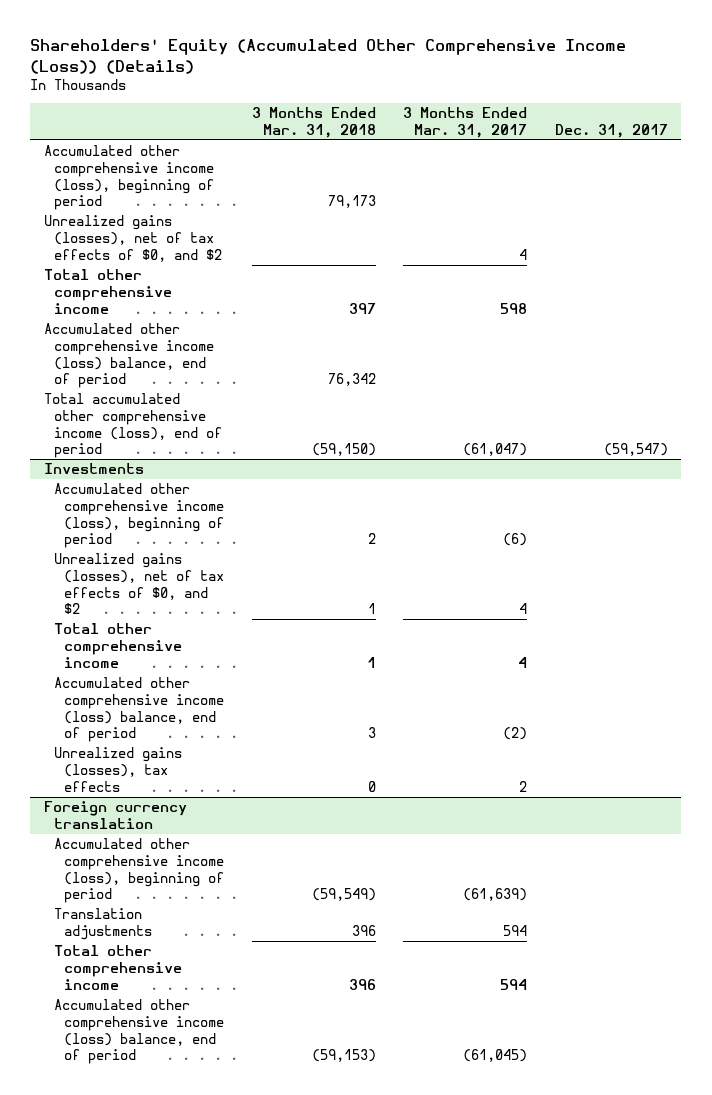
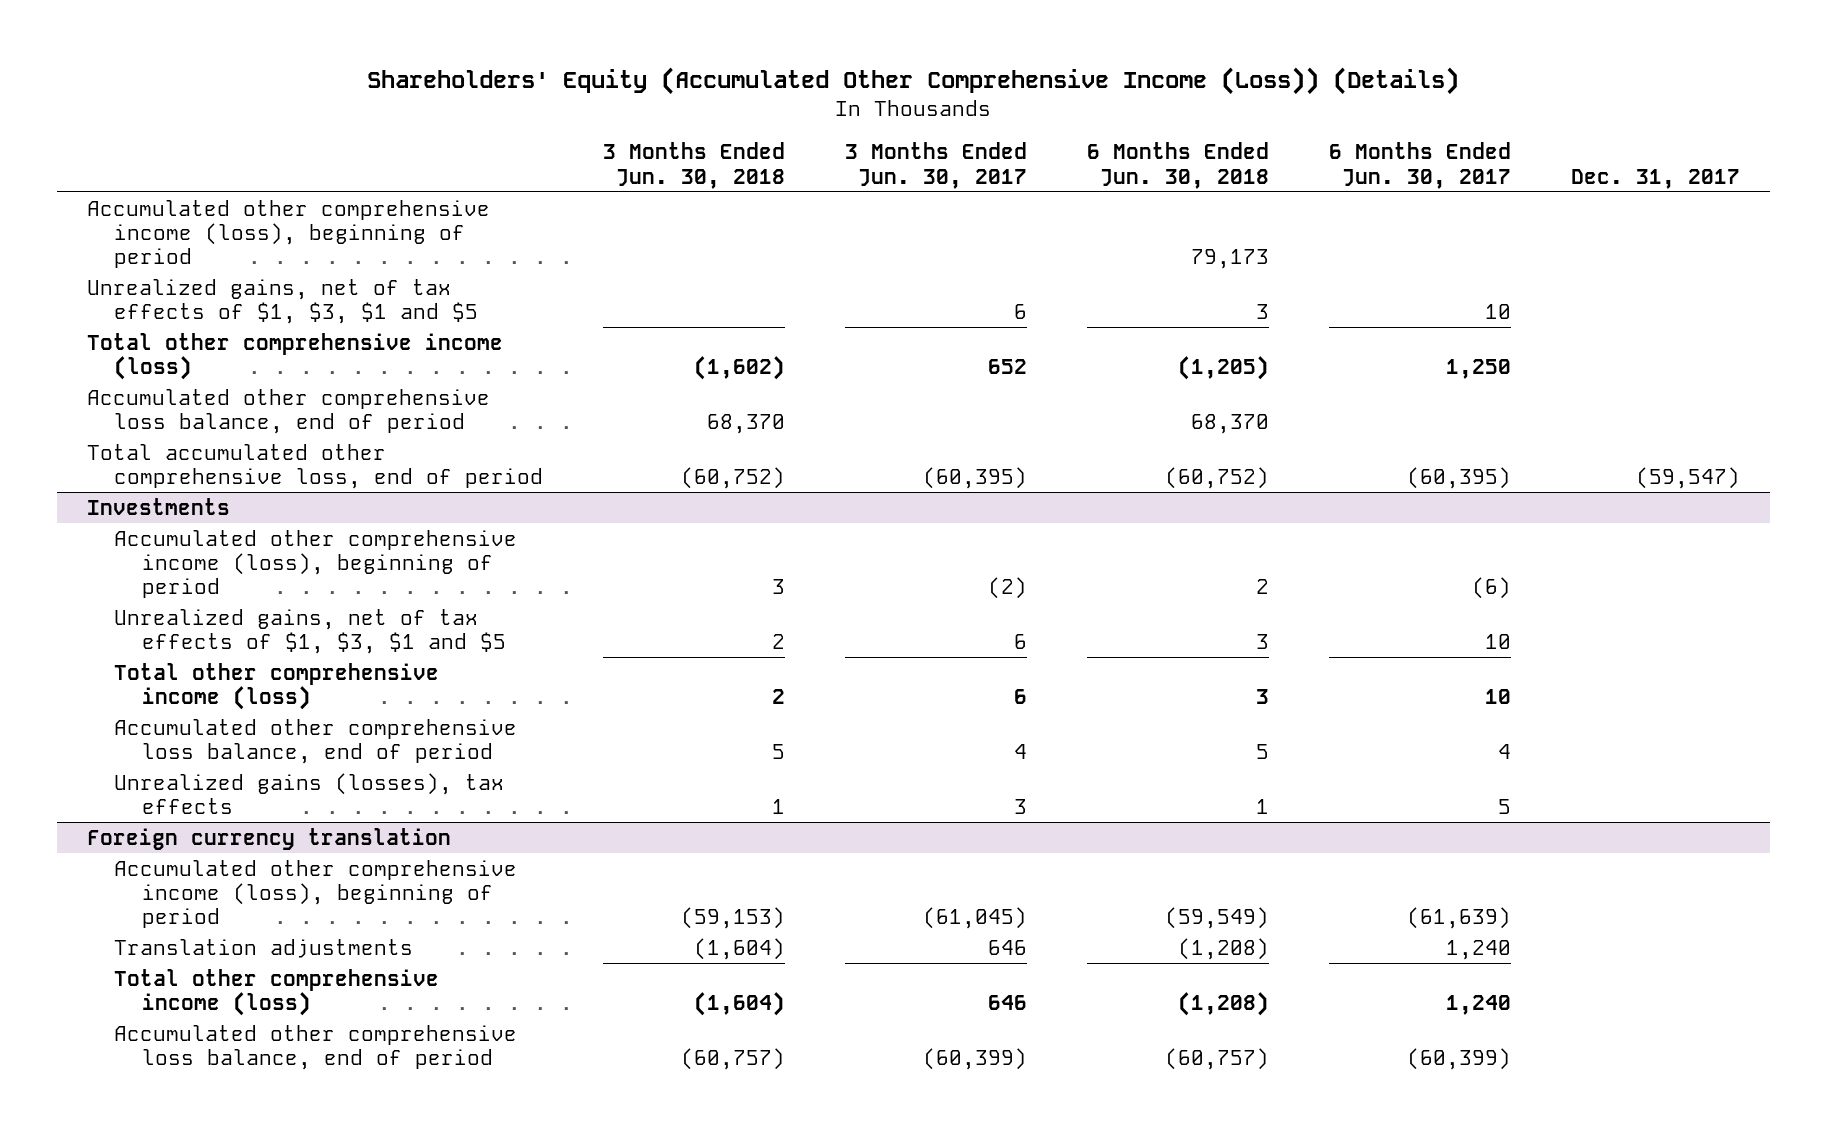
[251,106,376,138] 3 Months Ended Mar. 31, 2018 -> none
[403,106,528,138] 3 Months Ended Mar. 31, 2017 -> none
none -> [603,142,786,189] 3 Months Ended Jun. 30, 2018
none -> [845,142,1028,189] 3 Months Ended Jun. 30, 2017
none -> [1087,142,1270,189] 6 Months Ended Jun. 30, 2018
none -> [1329,142,1512,189] 6 Months Ended Jun. 30, 2017
[44,215,223,262] Unrealized gains (losses), net of tax effects of $0, and $2 -> [86,278,479,324] Unrealized gains, net of tax effects of $1, $3, $1 and $5
[44,269,173,314] Total other comprehensive income -> [86,332,503,380] Total other comprehensive income (loss)
[44,323,215,389] Accumulated other comprehensive income (loss) balance, end of period -> [86,388,490,434] Accumulated other comprehensive loss balance, end of period
[44,393,223,459] Total accumulated other comprehensive income (loss), end of period -> [86,443,544,489] Total accumulated other comprehensive loss, end of period
[54,553,225,615] Unrealized gains (losses), net of tax effects of $0, and $2 -> [114,608,506,654] Unrealized gains, net of tax effects of $1, $3, $1 and $5
[54,623,183,668] Total other comprehensive income -> [114,662,440,710] Total other comprehensive income (loss)
[54,677,225,743] Accumulated other comprehensive income (loss) balance, end of period -> [114,718,518,764] Accumulated other comprehensive loss balance, end of period
[54,945,183,990] Total other comprehensive income -> [114,968,440,1016] Total other comprehensive income (loss)
[54,999,225,1065] Accumulated other comprehensive income (loss) balance, end of period -> [114,1024,518,1070] Accumulated other comprehensive loss balance, end of period

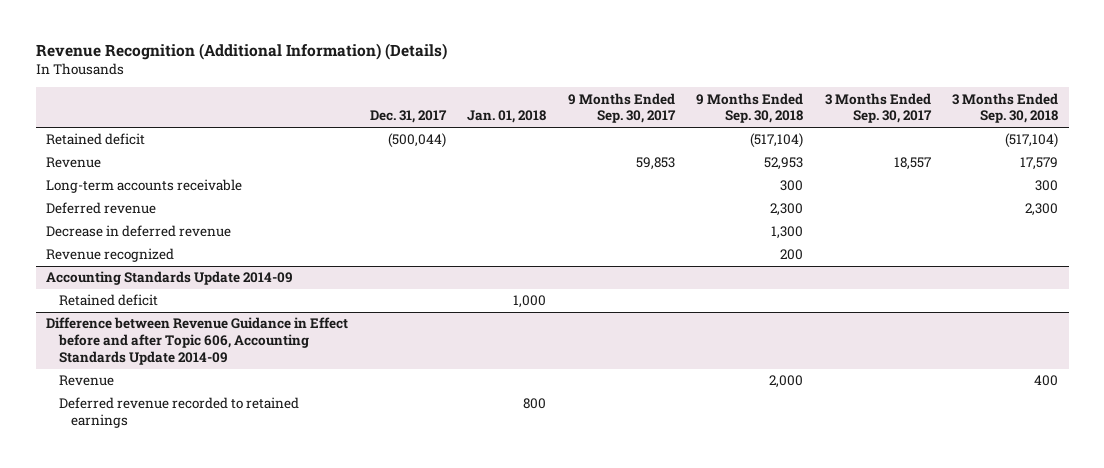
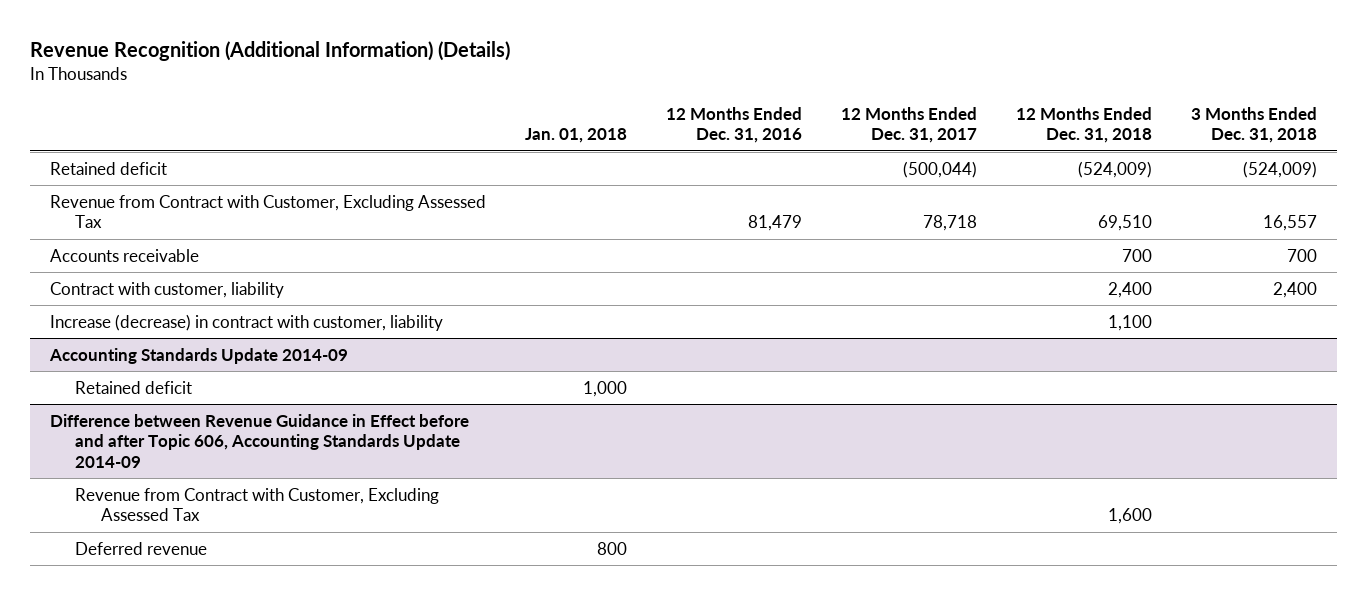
[369,110,447,124] Dec. 31, 2017 -> none
[567,92,676,124] 9 Months Ended Sep. 30, 2017 -> none
[696,92,804,124] 9 Months Ended Sep. 30, 2018 -> none
[824,92,932,124] 3 Months Ended Sep. 30, 2017 -> none
[952,92,1059,124] 3 Months Ended Sep. 30, 2018 -> none
none -> [665,106,802,144] 12 Months Ended Dec. 31, 2016
none -> [840,106,977,144] 12 Months Ended Dec. 31, 2017
none -> [1015,106,1152,144] 12 Months Ended Dec. 31, 2018
none -> [1191,106,1318,144] 3 Months Ended Dec. 31, 2018
[46,248,175,263] Revenue recognized -> none
[46,157,102,169] Revenue -> [49,194,486,229] Revenue from Contract with Customer, Excluding Assessed Tax
[46,179,243,194] Long-term accounts receivable -> [49,248,199,262] Accounts receivable
[46,202,157,215] Deferred revenue -> [49,281,284,298] Contract with customer, liability
[46,225,232,238] Decrease in deferred revenue -> [49,313,443,331] Increase (decrease) in contract with customer, liability
[58,375,114,387] Revenue -> [75,487,440,522] Revenue from Contract with Customer, Excluding Assessed Tax
[58,397,299,429] Deferred revenue recorded to retained earnings -> [75,541,208,555] Deferred revenue

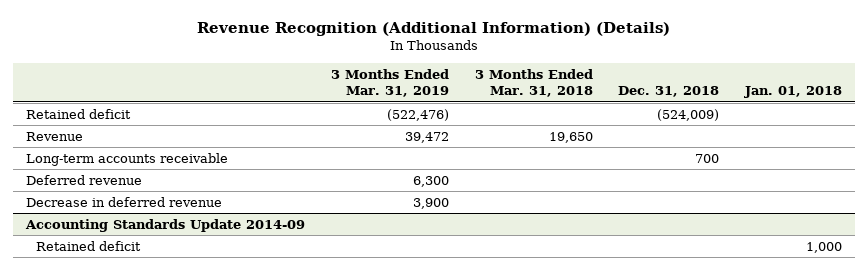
[665,106,802,144] 12 Months Ended Dec. 31, 2016 -> none
[840,106,977,144] 12 Months Ended Dec. 31, 2017 -> none
[1015,106,1152,144] 12 Months Ended Dec. 31, 2018 -> none
[1191,106,1318,144] 3 Months Ended Dec. 31, 2018 -> none
none -> [330,69,449,98] 3 Months Ended Mar. 31, 2019
none -> [474,69,593,98] 3 Months Ended Mar. 31, 2018
none -> [618,86,720,98] Dec. 31, 2018
[49,194,486,229] Revenue from Contract with Customer, Excluding Assessed Tax -> [25,131,83,141] Revenue
[49,248,199,262] Accounts receivable -> [25,152,228,166] Long-term accounts receivable
[49,281,284,298] Contract with customer, liability -> [25,174,142,185] Deferred revenue
[49,313,443,331] Increase (decrease) in contract with customer, liability -> [25,196,222,207] Decrease in deferred revenue
[49,413,469,468] Difference between Revenue Guidance in Effect before and after Topic 606, Accounting Standards Update 2014-09 -> none
[75,487,440,522] Revenue from Contract with Customer, Excluding Assessed Tax -> none
[75,541,208,555] Deferred revenue -> none

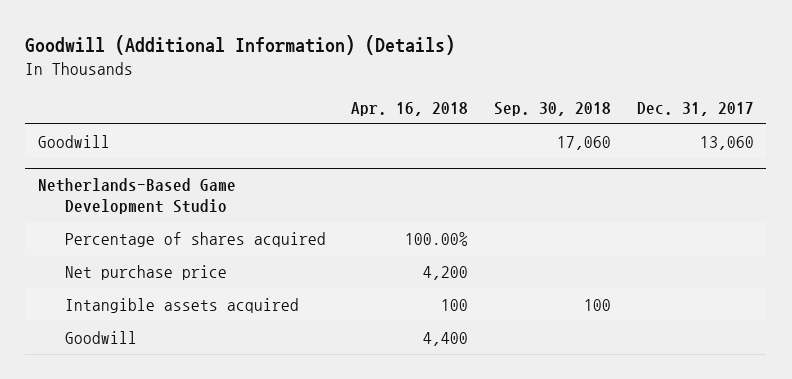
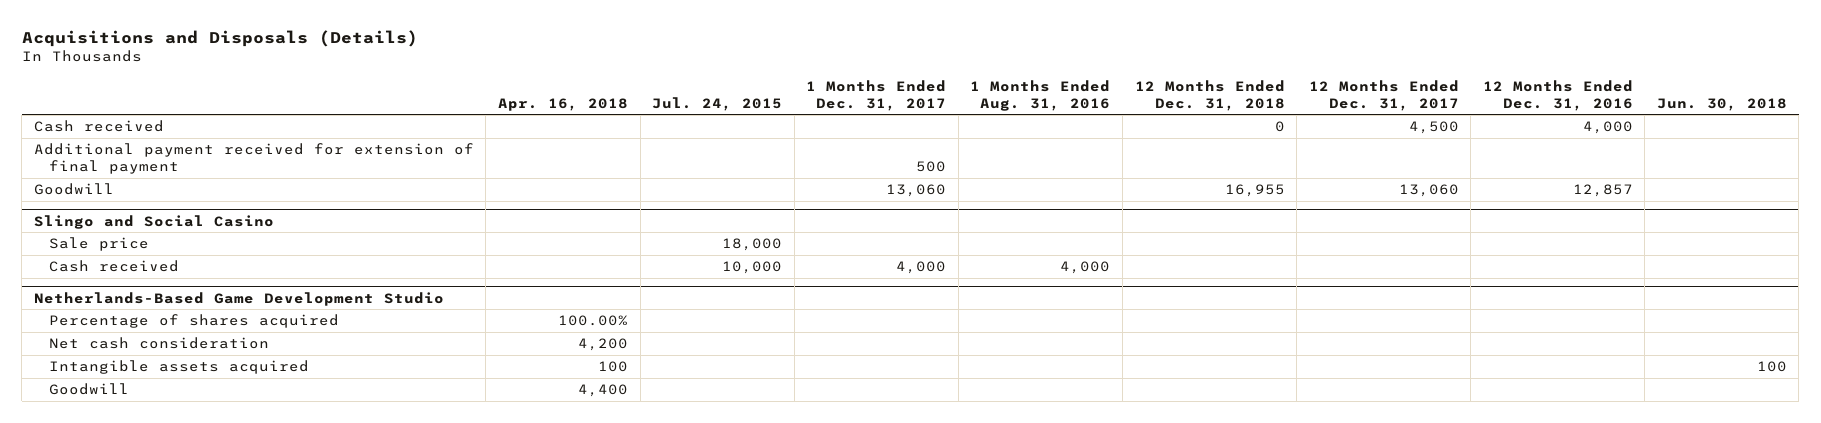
[25,35,456,56] Goodwill (Additional Information) (Details) -> [21,29,418,47] Acquisitions and Disposals (Details)
[493,101,611,116] Sep. 30, 2018 -> none
[636,101,754,116] Dec. 31, 2017 -> none
none -> [652,96,783,111] Jul. 24, 2015
none -> [806,79,947,111] 1 Months Ended Dec. 31, 2017
none -> [970,79,1111,111] 1 Months Ended Aug. 31, 2016
none -> [1134,79,1285,111] 12 Months Ended Dec. 31, 2018
none -> [1308,79,1459,111] 12 Months Ended Dec. 31, 2017
none -> [1482,79,1633,111] 12 Months Ended Dec. 31, 2016
none -> [1656,97,1787,111] Jun. 30, 2018
none -> [33,120,164,133] Cash received
none -> [33,143,474,175] Additional payment received for extension of final payment
none -> [33,214,274,229] Slingo and Social Casino
none -> [48,237,149,252] Sale price
none -> [48,260,179,273] Cash received
[64,264,227,280] Net purchase price -> [48,337,269,350] Net cash consideration

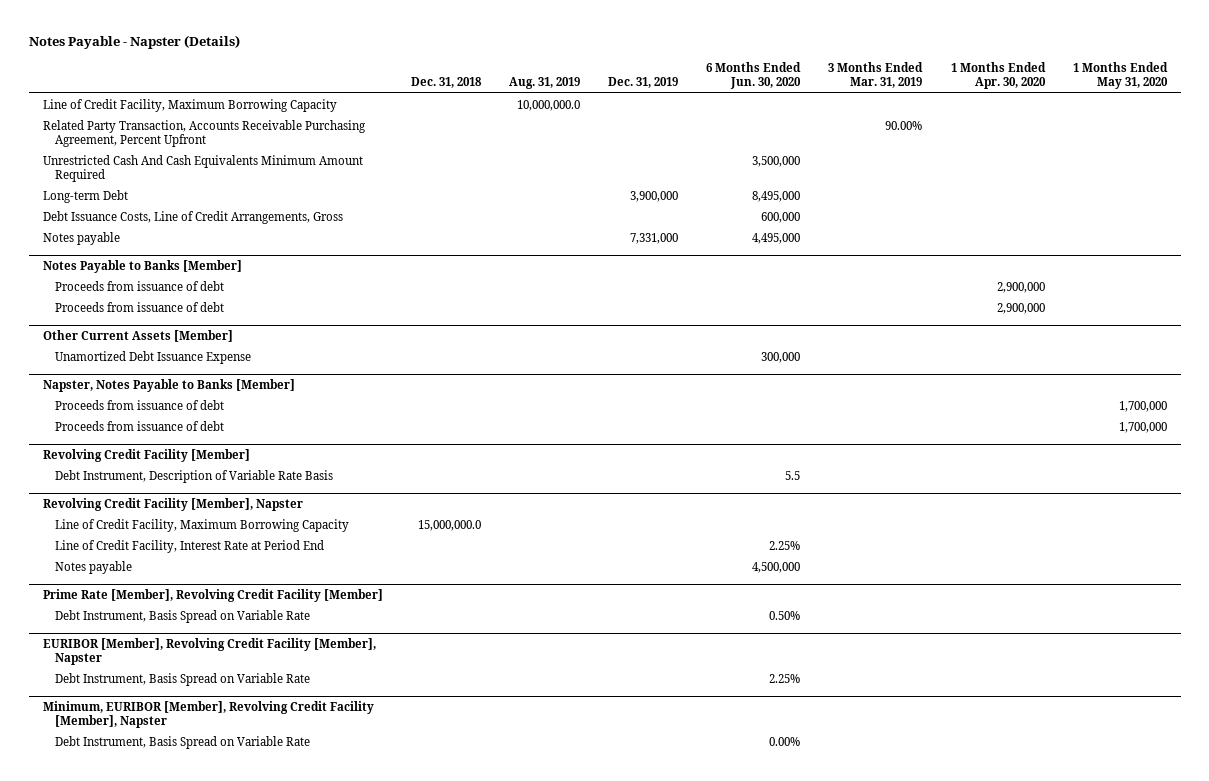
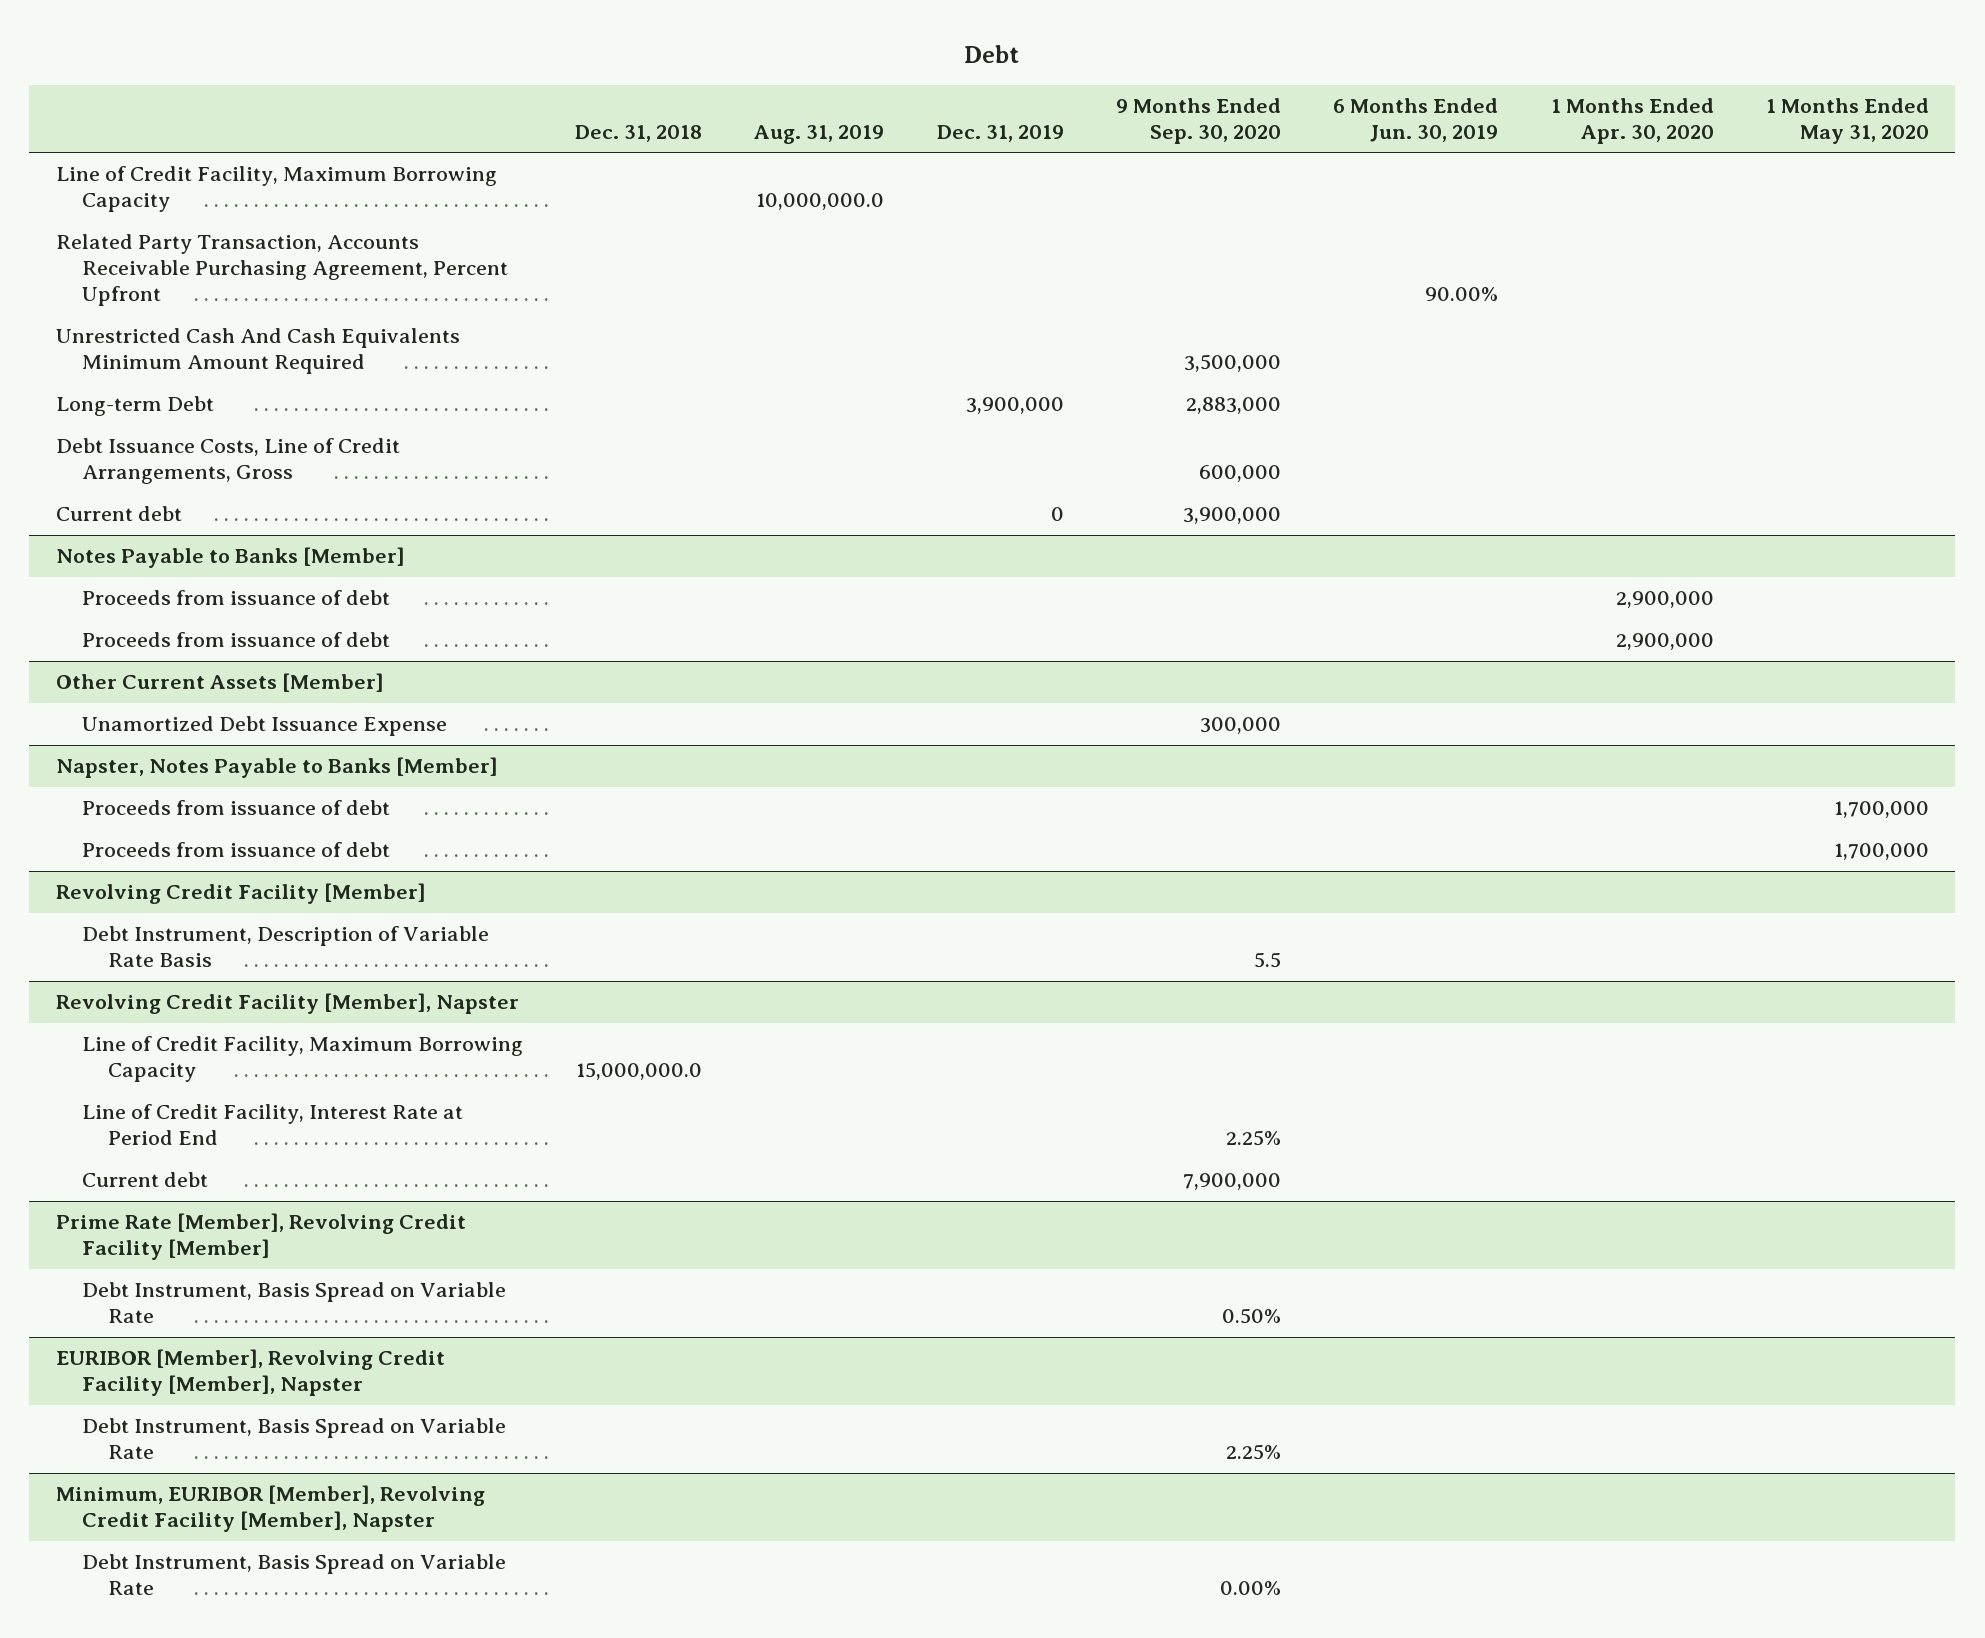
[28,35,240,50] Notes Payable - Napster (Details) -> [964,45,1020,64] Debt
[706,61,802,90] 6 Months Ended Jun. 30, 2020 -> none
[828,61,924,89] 3 Months Ended Mar. 31, 2019 -> none
none -> [1116,97,1282,144] 9 Months Ended Sep. 30, 2020
none -> [1333,97,1499,142] 6 Months Ended Jun. 30, 2019
[42,231,120,245] Notes payable -> none
none -> [55,506,182,522] Current debt
[54,560,132,574] Notes payable -> [81,1172,208,1188] Current debt

